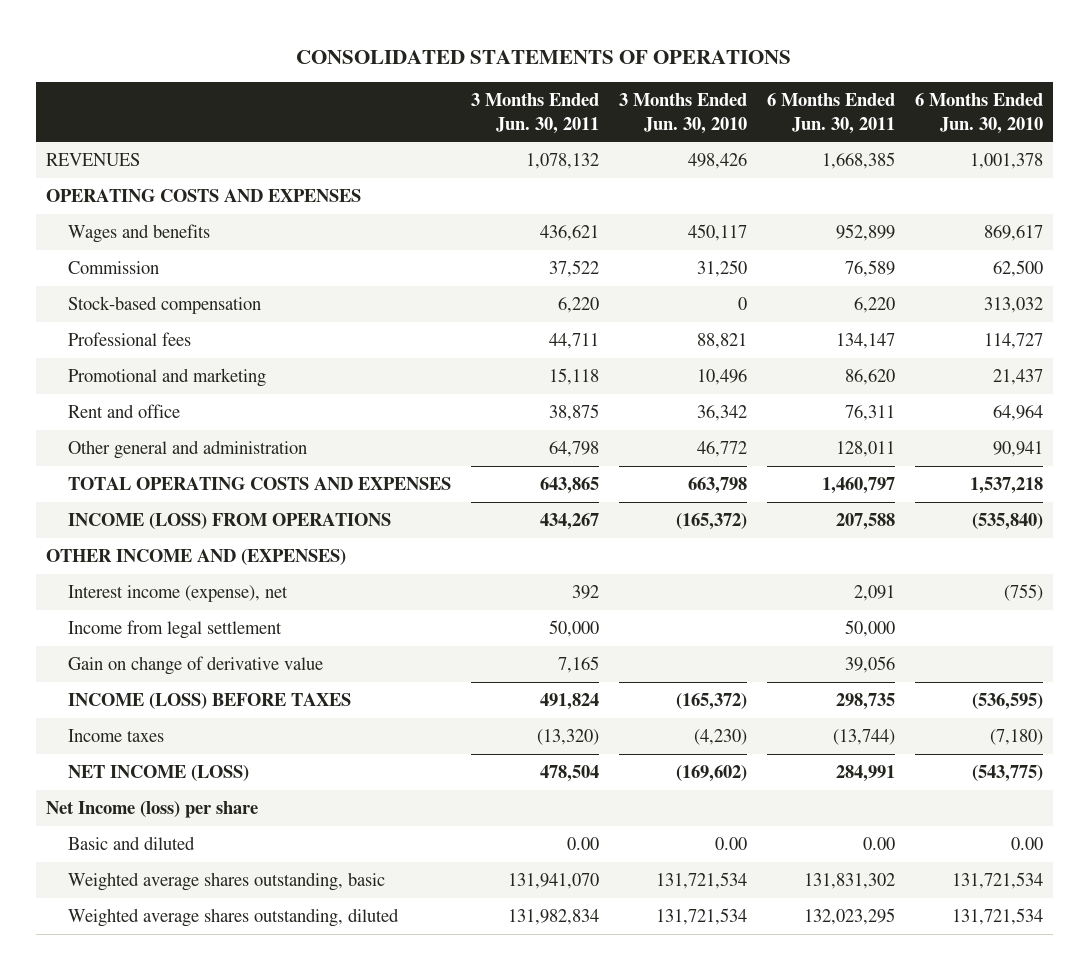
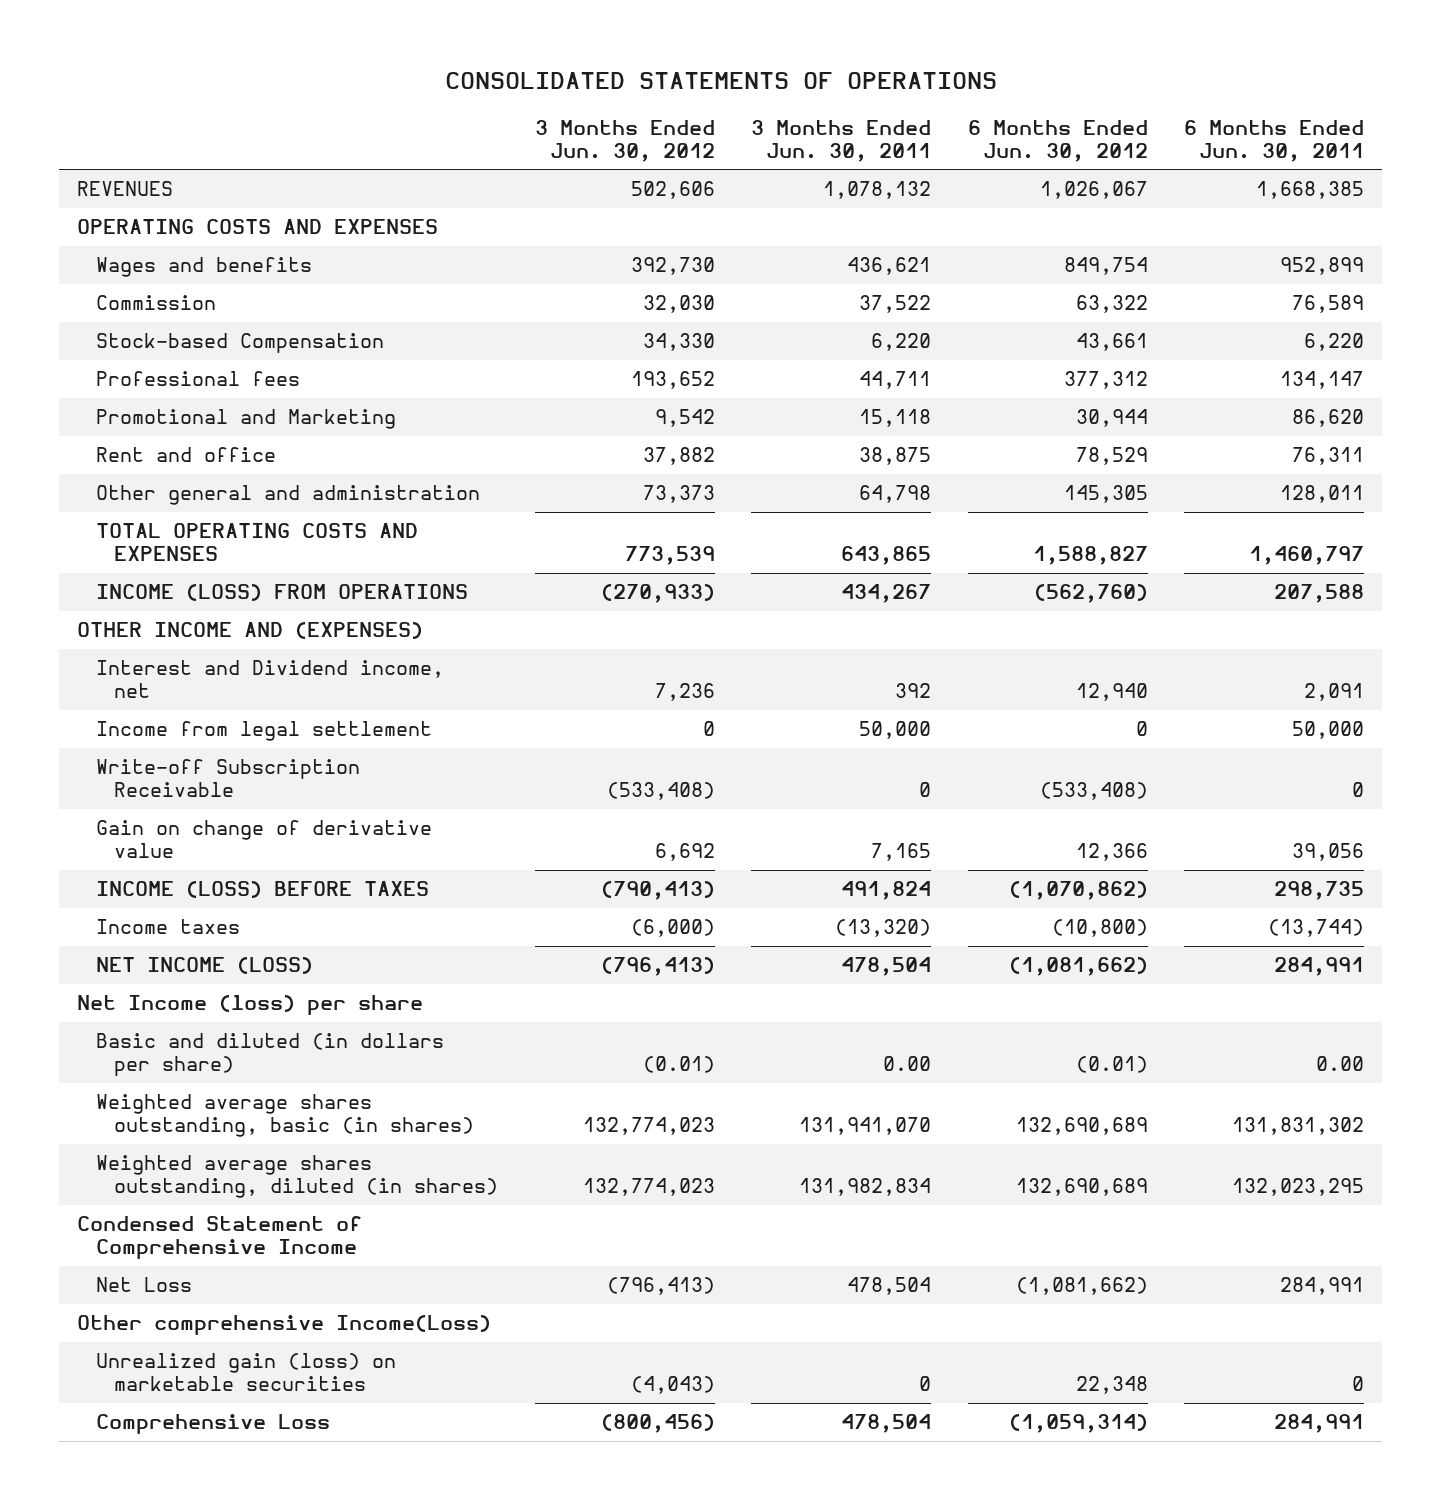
[618,93,747,134] 3 Months Ended Jun. 30, 2010 -> none
[914,93,1043,134] 6 Months Ended Jun. 30, 2010 -> none
none -> [534,119,715,163] 3 Months Ended Jun. 30, 2012
none -> [967,119,1148,163] 6 Months Ended Jun. 30, 2012
[68,295,262,314] Stock-based compensation -> [95,333,384,354] Stock-based Compensation
[68,367,267,387] Promotional and marketing -> [95,409,396,430] Promotional and Marketing
[68,584,289,602] Interest income (expense), net -> [95,660,444,699] Interest and Dividend income, net
none -> [95,759,360,798] Write-off Subscription Receivable
[68,835,196,850] Basic and diluted -> [95,1033,444,1077] Basic and diluted (in dollars per share)
[68,871,386,891] Weighted average shares outstanding, basic -> [95,1094,475,1138] Weighted average shares outstanding, basic (in shares)
[68,907,400,927] Weighted average shares outstanding, diluted -> [95,1155,499,1199] Weighted average shares outstanding, diluted (in shares)
none -> [77,1216,363,1260] Condensed Statement of Comprehensive Income
none -> [95,1277,192,1293] Net Loss
none -> [77,1315,492,1336] Other comprehensive Income(Loss)
none -> [95,1353,396,1392] Unrealized gain (loss) on marketable securities
none -> [95,1414,330,1435] Comprehensive Loss

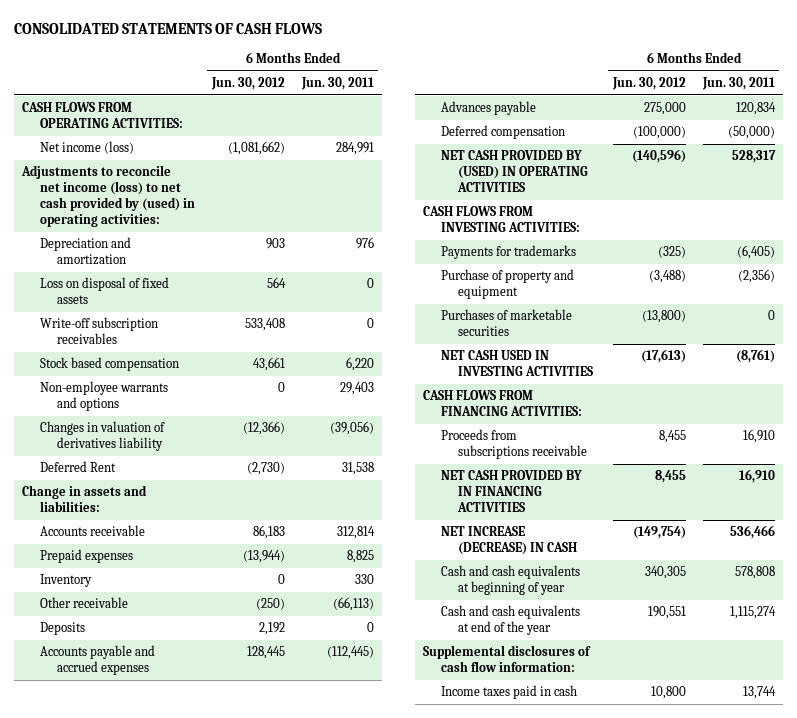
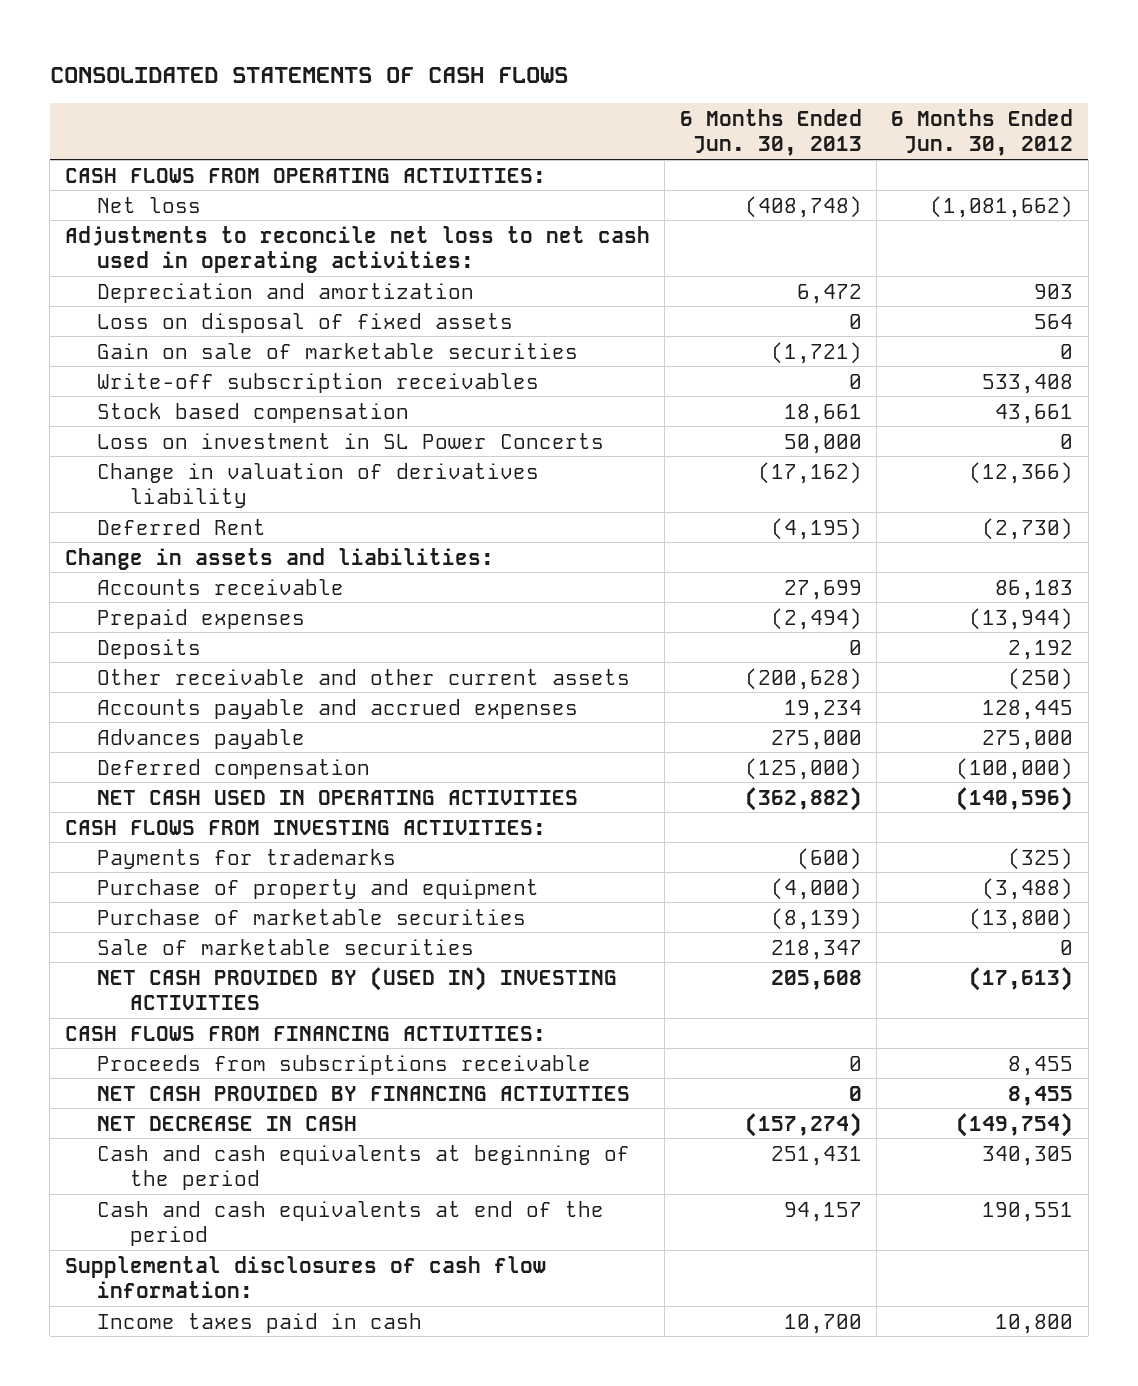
[300,76,374,90] Jun. 30, 2011 -> none
none -> [679,109,862,157] 6 Months Ended Jun. 30, 2013
[39,141,134,155] Net income (loss) -> [97,196,202,213] Net loss
[21,165,195,228] Adjustments to reconcile net income (loss) to net cash provided by (used) in operating activities: -> [64,225,650,273] Adjustments to reconcile net loss to net cash used in operating activities:
none -> [97,342,579,359] Gain on sale of marketable securities
[39,381,168,412] Non-employee warrants and options -> none
none -> [97,432,605,449] Loss on investment in SL Power Concerts
[39,421,165,452] Changes in valuation of derivatives liability -> [97,462,540,508] Change in valuation of derivatives liability
[39,574,92,588] Inventory -> none
[39,597,128,609] Other receivable -> none
none -> [97,668,631,685] Other receivable and other current assets
[440,150,589,193] NET CASH PROVIDED BY (USED) IN OPERATING ACTIVITIES -> [97,789,579,805] NET CASH USED IN OPERATING ACTIVITIES
[440,309,572,337] Purchases of marketable securities -> [97,908,527,925] Purchase of marketable securities
none -> [97,938,475,955] Sale of marketable securities
[440,350,594,377] NET CASH USED IN INVESTING ACTIVITIES -> [97,966,618,1010] NET CASH PROVIDED BY (USED IN) INVESTING ACTIVITIES
[440,470,582,513] NET CASH PROVIDED BY IN FINANCING ACTIVITIES -> [97,1085,631,1101] NET CASH PROVIDED BY FINANCING ACTIVITIES
[440,526,578,556] NET INCREASE (DECREASE) IN CASH -> [97,1115,358,1131] NET DECREASE IN CASH
[440,565,580,596] Cash and cash equivalents at beginning of year -> [97,1144,631,1190] Cash and cash equivalents at beginning of the period
[440,605,580,636] Cash and cash equivalents at end of the year -> [97,1200,605,1246] Cash and cash equivalents at end of the period

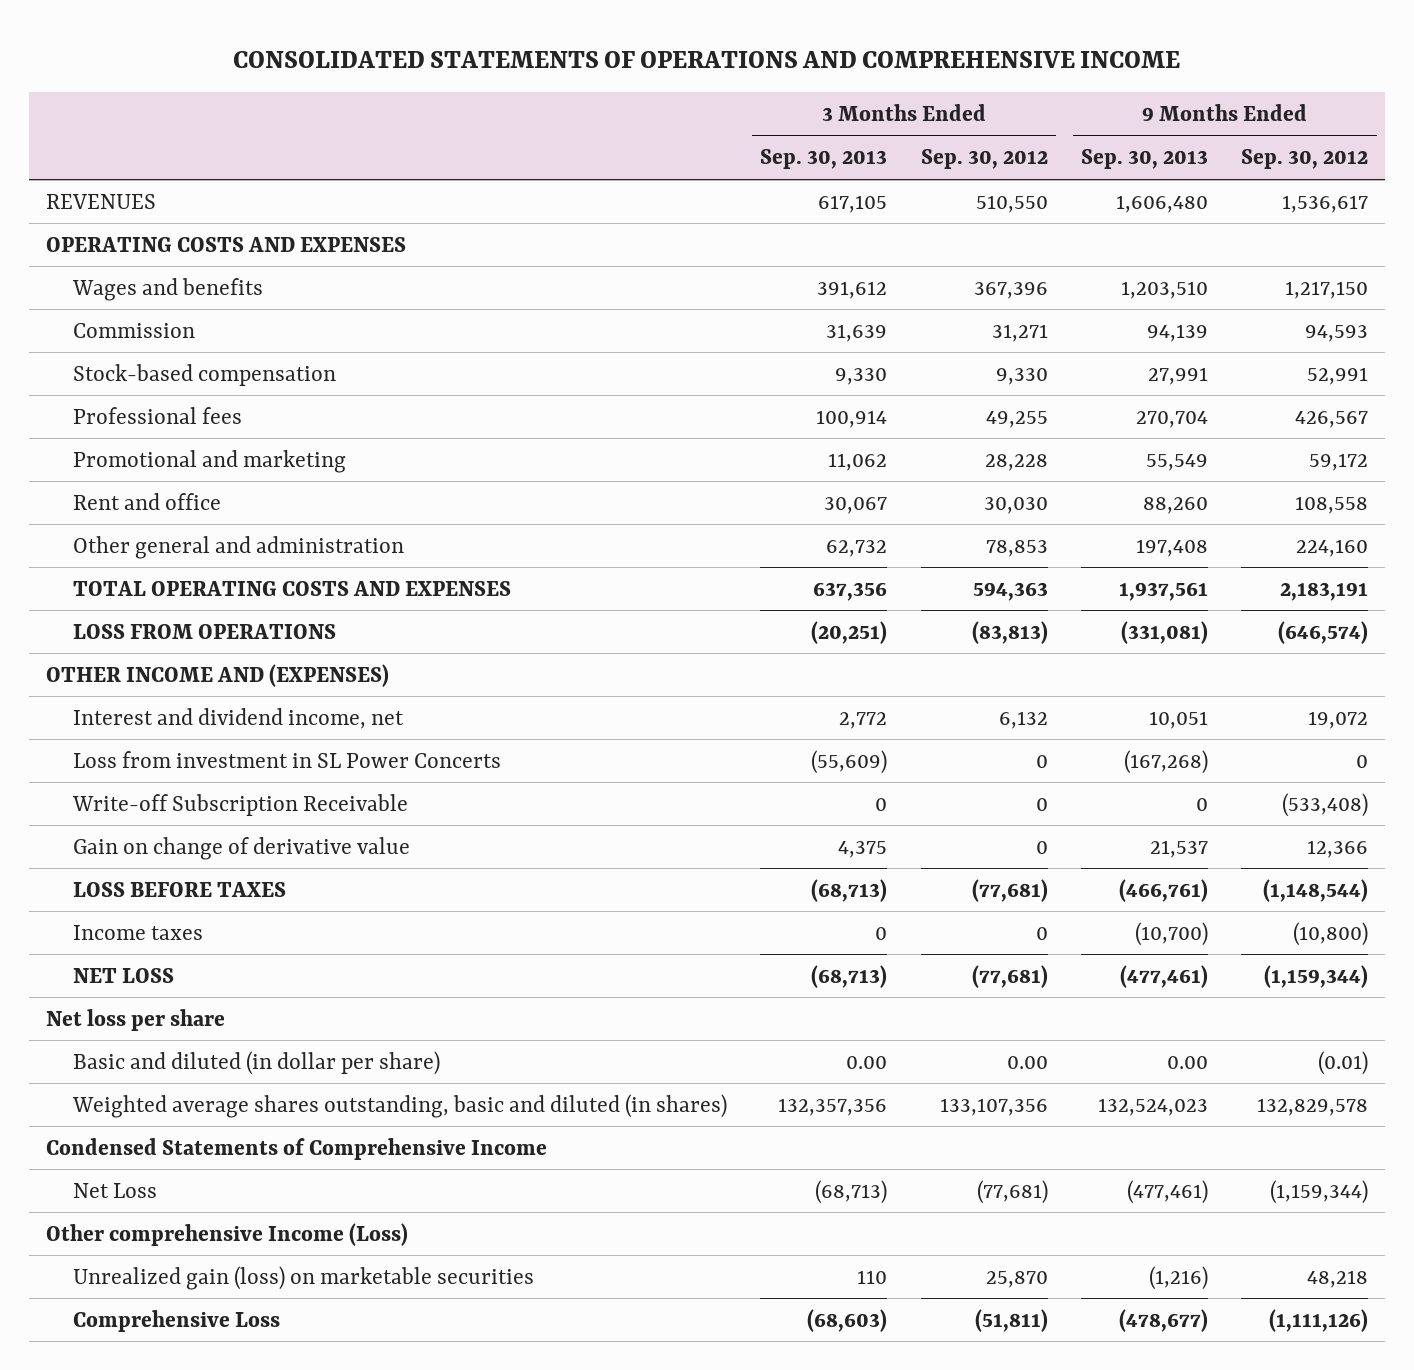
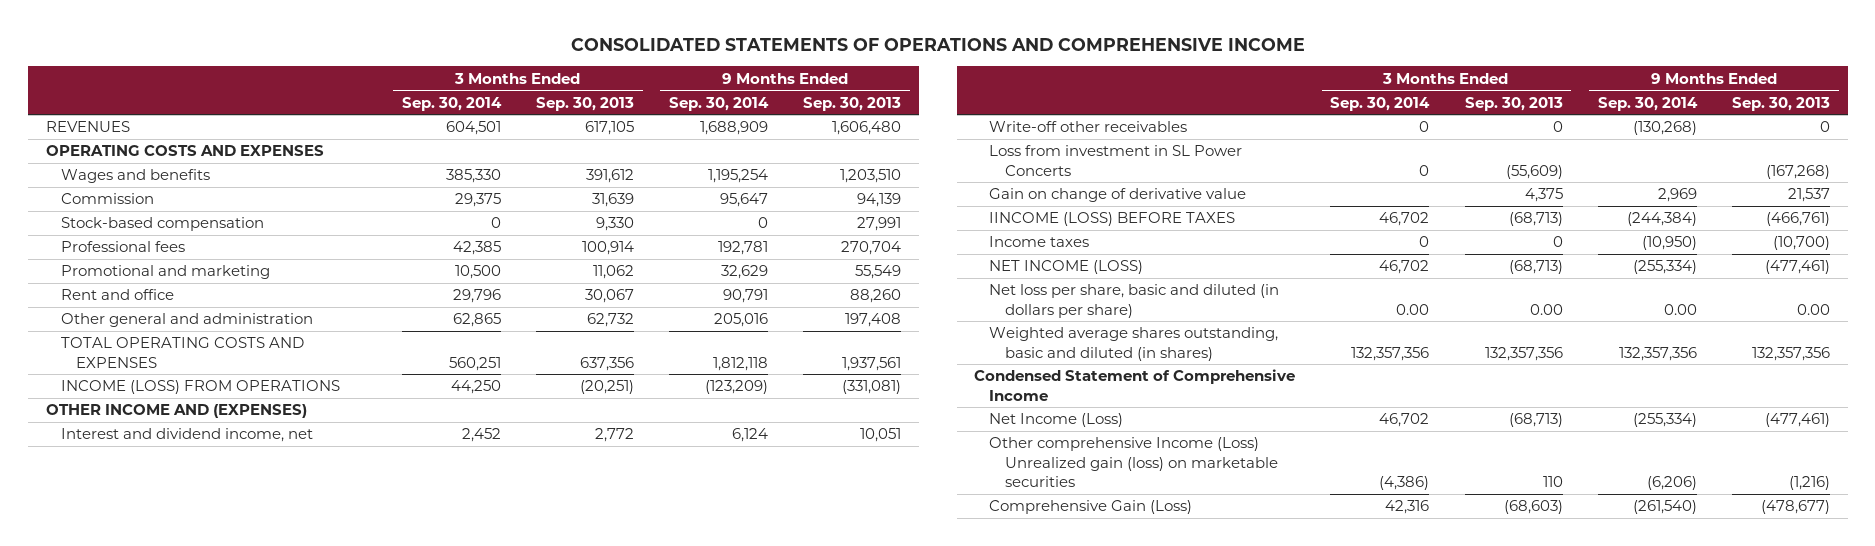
[920,149,1048,170] Sep. 30, 2012 -> none
[1241,149,1369,170] Sep. 30, 2012 -> none
none -> [401,96,502,111] Sep. 30, 2014
none -> [669,96,770,111] Sep. 30, 2014
[72,623,336,639] LOSS FROM OPERATIONS -> [60,380,340,395] INCOME (LOSS) FROM OPERATIONS
none -> [989,121,1188,133] Write-off other receivables
[71,793,408,816] Write-off Subscription Receivable -> none
[72,881,286,897] LOSS BEFORE TAXES -> [989,212,1236,227] IINCOME (LOSS) BEFORE TAXES
[45,1008,225,1031] Net loss per share -> none
[45,1222,408,1246] Other comprehensive Income (Loss) -> none
[72,967,174,983] NET LOSS -> [989,260,1144,275] NET INCOME (LOSS)
[72,1050,440,1075] Basic and diluted (in dollar per share) -> [989,284,1280,318] Net loss per share, basic and diluted (in dollars per share)
[1097,1097,1208,1116] 132,524,023 -> [1751,346,1830,361] 132,357,356
[45,1137,547,1160] Condensed Statements of Comprehensive Income -> [974,369,1296,401] Condensed Statement of Comprehensive Income
[72,1182,157,1198] Net Loss -> [989,413,1124,428] Net Income (Loss)
[72,1265,534,1290] Unrealized gain (loss) on marketable securities -> [989,437,1278,488] Other comprehensive Income (Loss) Unrealized gain (loss) on marketable securities
[72,1309,280,1332] Comprehensive Loss -> [989,500,1193,515] Comprehensive Gain (Loss)

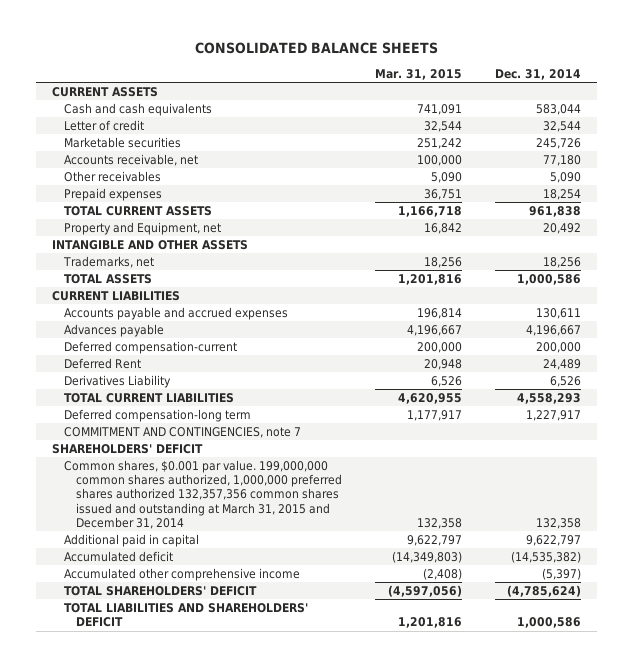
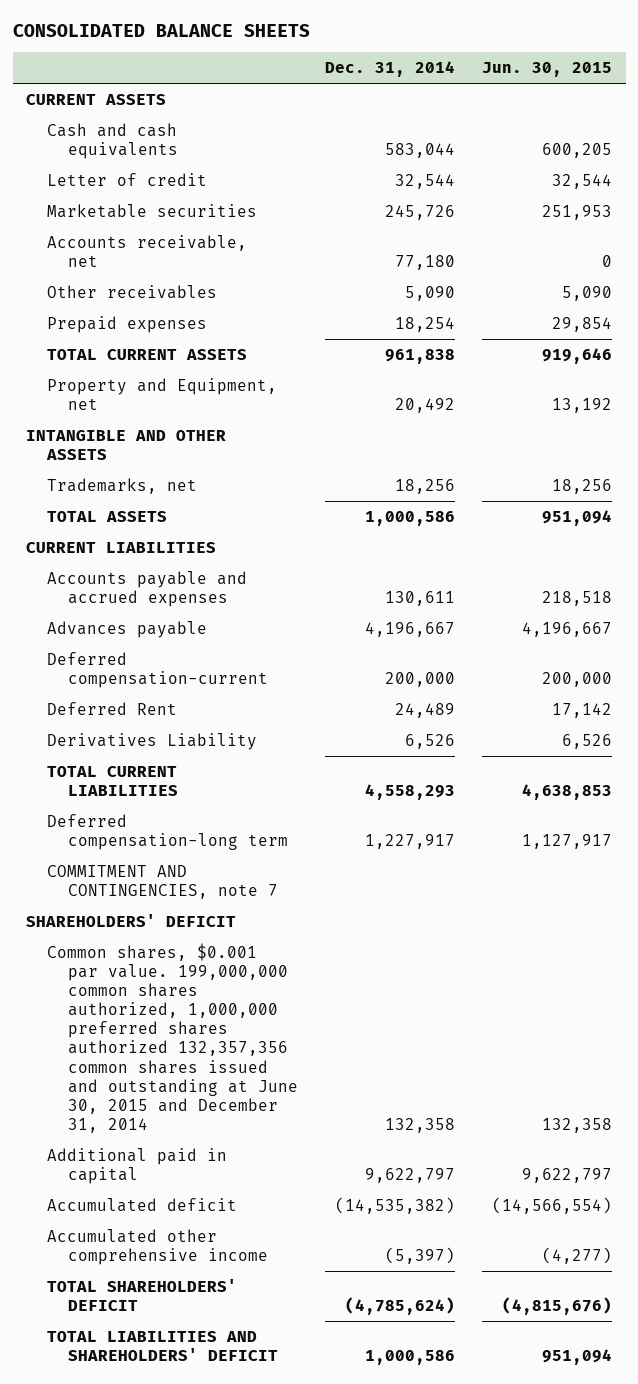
[374,68,462,80] Mar. 31, 2015 -> none
none -> [481,62,612,78] Jun. 30, 2015
[63,459,342,530] Common shares, $0.001 par value. 199,000,000 common shares authorized, 1,000,000 preferred shares authorized 132,357,356 common shares issued and outstanding at March 31, 2015 and December 31, 2014 -> [47,942,298,1133] Common shares, $0.001 par value. 199,000,000 common shares authorized, 1,000,000 preferred shares authorized 132,357,356 common shares issued and outstanding at June 30, 2015 and December 31, 2014

